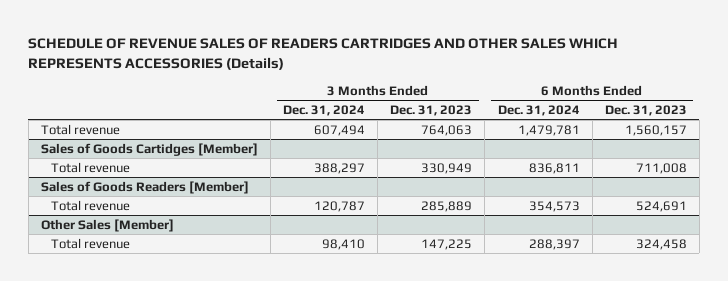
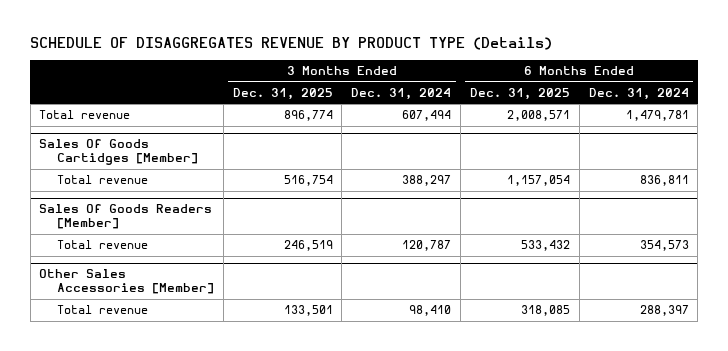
[28,38,619,71] SCHEDULE OF REVENUE SALES OF READERS CARTRIDGES AND OTHER SALES WHICH REPRESENTS ACCESSORIES (Details) -> [30,37,553,51] SCHEDULE OF DISAGGREGATES REVENUE BY PRODUCT TYPE (Details)
[390,104,473,116] Dec. 31, 2023 -> none
[604,104,687,116] Dec. 31, 2023 -> none
none -> [232,87,333,100] Dec. 31, 2025
none -> [469,87,570,100] Dec. 31, 2025
[41,142,259,156] Sales of Goods Cartidges [Member] -> [39,139,199,166] Sales Of Goods Cartidges [Member]
[41,180,250,194] Sales of Goods Readers [Member] -> [39,204,213,230] Sales Of Goods Readers [Member]
[41,218,175,232] Other Sales [Member] -> [39,269,215,295] Other Sales Accessories [Member]

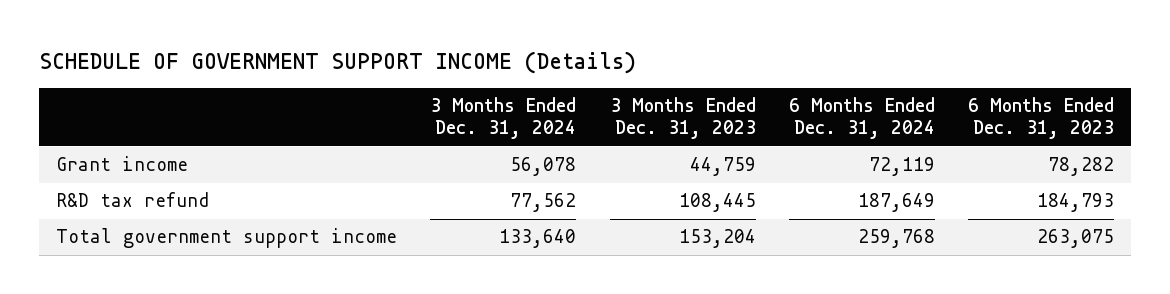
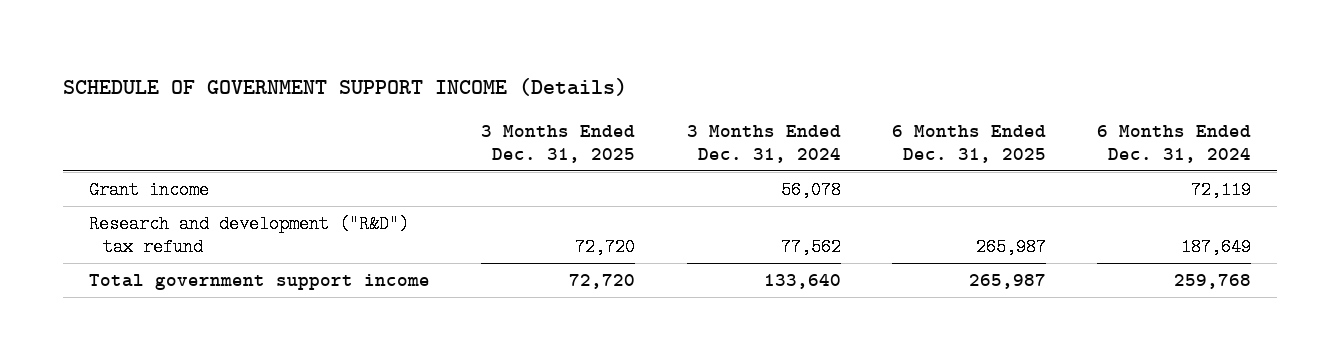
[609,97,756,140] 3 Months Ended Dec. 31, 2023 -> none
[968,97,1115,140] 6 Months Ended Dec. 31, 2023 -> none
none -> [481,124,636,164] 3 Months Ended Dec. 31, 2025
none -> [891,124,1046,164] 6 Months Ended Dec. 31, 2025
[56,192,210,208] R&D tax refund -> [89,214,410,256] Research and development ("R&D") tax refund

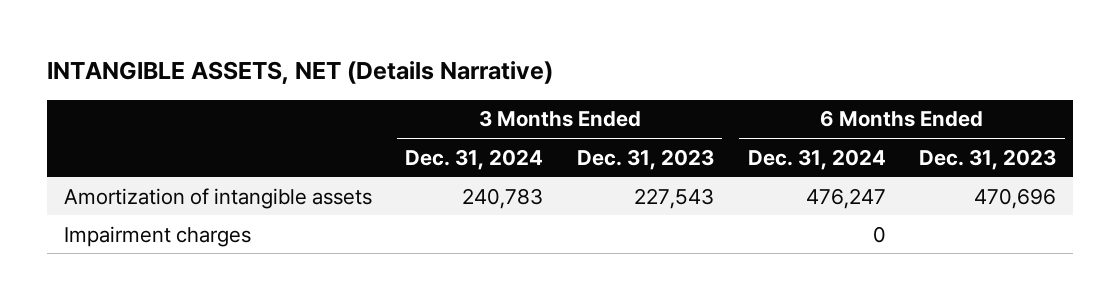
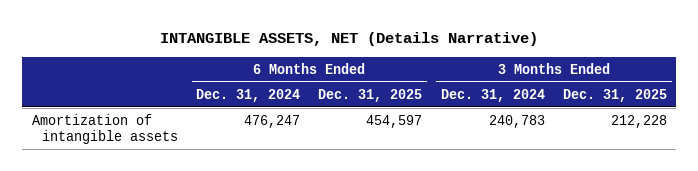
[576,148,714,170] Dec. 31, 2023 -> none
[919,148,1057,170] Dec. 31, 2023 -> none
none -> [318,88,423,102] Dec. 31, 2025
none -> [562,88,667,102] Dec. 31, 2025
[63,225,251,247] Impairment charges -> none

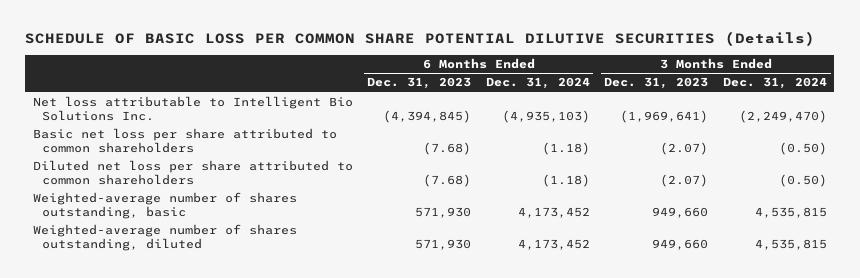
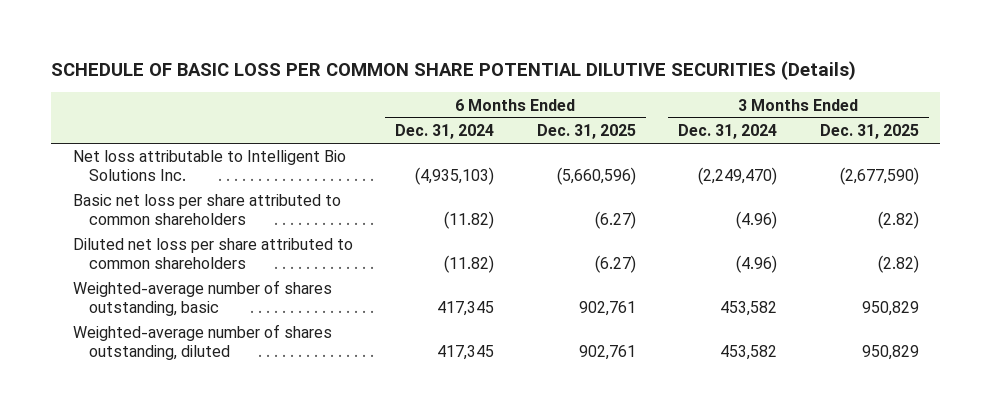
[367,77,472,90] Dec. 31, 2023 -> none
[604,77,709,90] Dec. 31, 2023 -> none
none -> [536,124,636,140] Dec. 31, 2025
none -> [819,124,919,140] Dec. 31, 2025
[541,141,590,155] (1.18) -> [444,211,495,230] (11.82)
[778,141,827,155] (0.50) -> [736,211,778,230] (4.96)
[541,173,590,187] (1.18) -> [444,255,495,274] (11.82)
[778,173,827,187] (0.50) -> [736,255,778,274] (4.96)
[517,206,590,218] 4,173,452 -> [437,301,495,317] 417,345
[754,206,827,218] 4,535,815 -> [720,301,778,317] 453,582
[517,238,590,250] 4,173,452 -> [437,345,495,361] 417,345
[754,238,827,250] 4,535,815 -> [720,345,778,361] 453,582

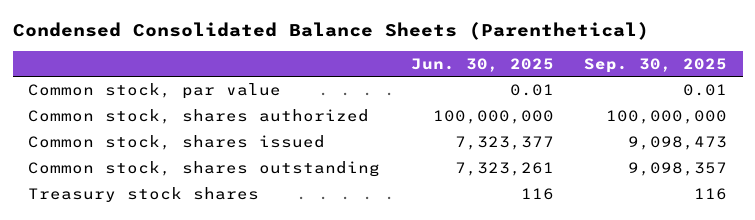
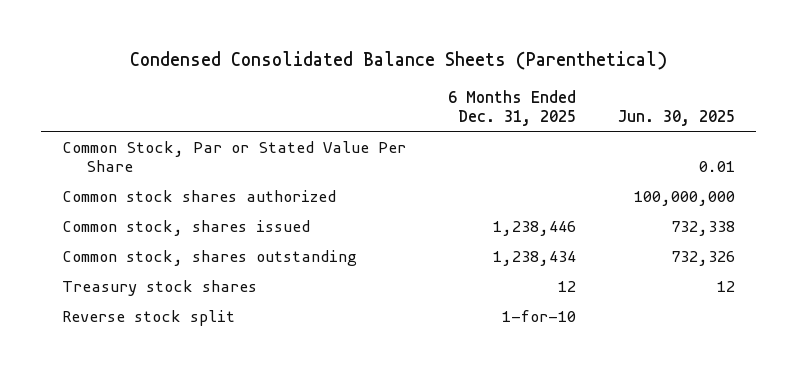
[584,57,728,73] Sep. 30, 2025 -> none
none -> [448,89,577,127] 6 Months Ended Dec. 31, 2025
[28,83,282,100] Common stock, par value -> [61,140,406,172] Common Stock, Par or Stated Value Per Share
[28,109,370,125] Common stock, shares authorized -> [61,189,336,202] Common stock shares authorized
[454,136,554,151] 7,323,377 -> [671,220,736,236] 732,338
[454,162,554,177] 7,323,261 -> [671,250,736,266] 732,326
[520,188,554,201] 116 -> [717,280,736,292] 12
none -> [61,309,235,326] Reverse stock split

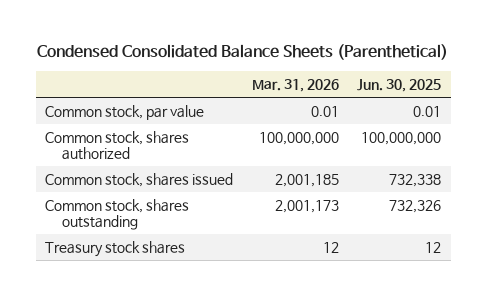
[448,89,577,127] 6 Months Ended Dec. 31, 2025 -> none
none -> [251,79,339,93] Mar. 31, 2026
[61,140,406,172] Common Stock, Par or Stated Value Per Share -> [45,105,205,121] Common stock, par value
[61,189,336,202] Common stock shares authorized -> [45,131,190,161] Common stock, shares authorized
[61,309,235,326] Reverse stock split -> none

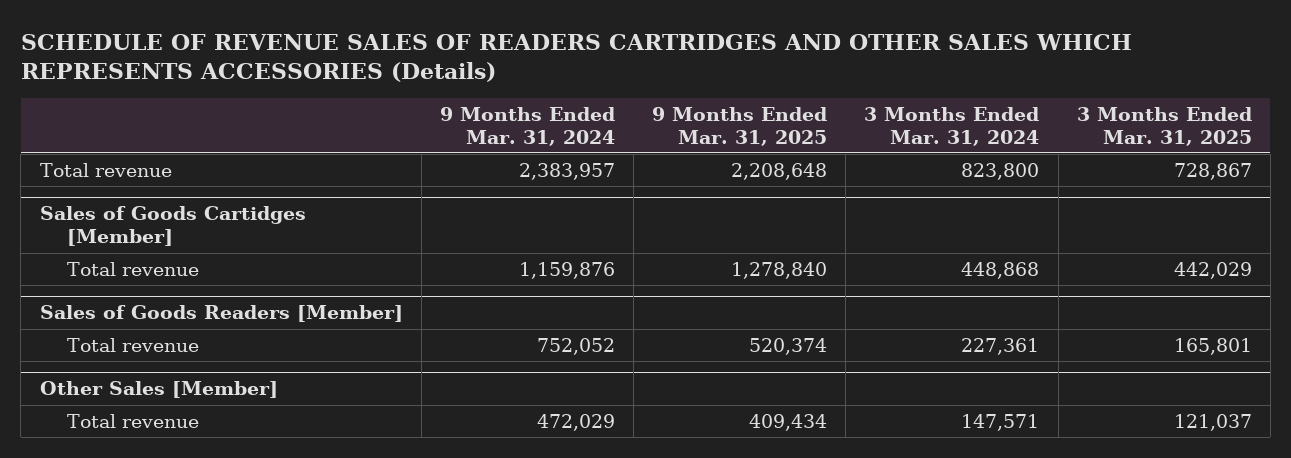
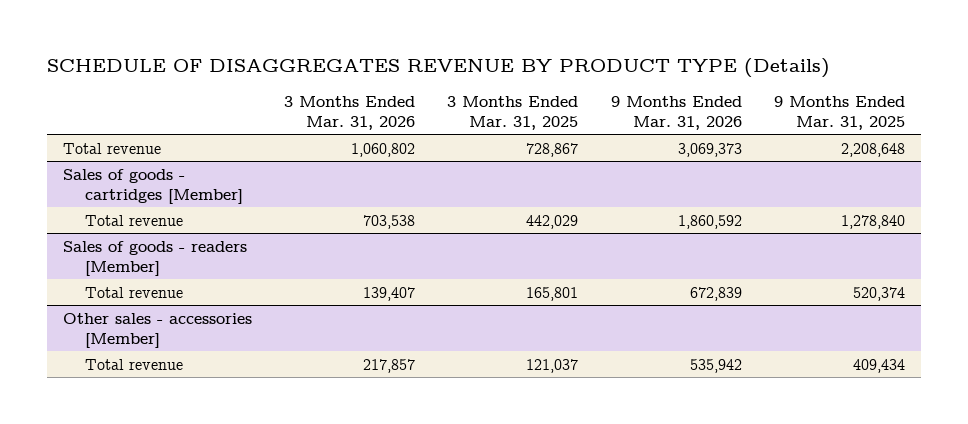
[20,33,1132,82] SCHEDULE OF REVENUE SALES OF READERS CARTRIDGES AND OTHER SALES WHICH REPRESENTS ACCESSORIES (Details) -> [46,57,830,78] SCHEDULE OF DISAGGREGATES REVENUE BY PRODUCT TYPE (Details)
[439,106,615,146] 9 Months Ended Mar. 31, 2024 -> none
[864,106,1040,146] 3 Months Ended Mar. 31, 2024 -> none
none -> [284,95,416,130] 3 Months Ended Mar. 31, 2026
none -> [610,95,742,130] 9 Months Ended Mar. 31, 2026
[39,206,306,247] Sales of Goods Cartidges [Member] -> [62,168,244,204] Sales of goods - cartridges [Member]
[39,305,403,323] Sales of Goods Readers [Member] -> [62,240,247,276] Sales of goods - readers [Member]
[39,381,278,399] Other Sales [Member] -> [62,312,252,348] Other sales - accessories [Member]

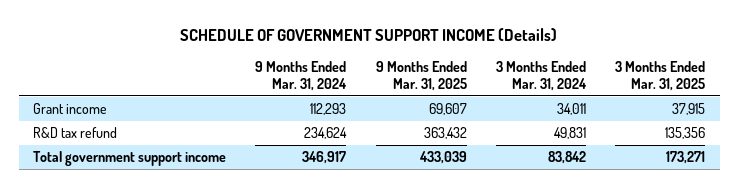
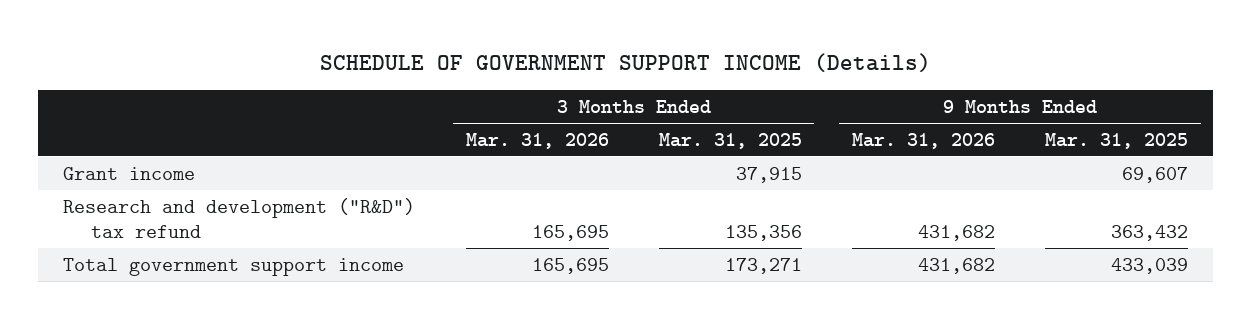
[255,61,348,91] 9 Months Ended Mar. 31, 2024 -> none
[495,61,587,91] 3 Months Ended Mar. 31, 2024 -> none
none -> [465,132,609,149] Mar. 31, 2026
none -> [852,132,996,149] Mar. 31, 2026
[33,127,118,139] R&D tax refund -> [63,197,416,239] Research and development ("R&D") tax refund

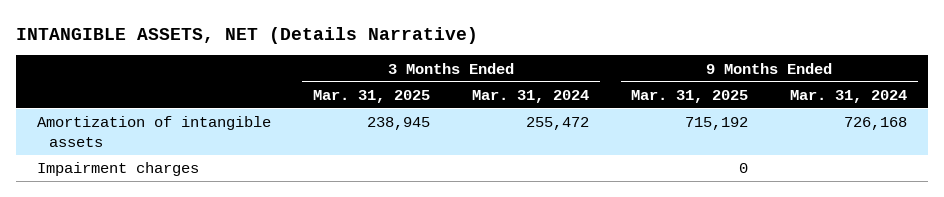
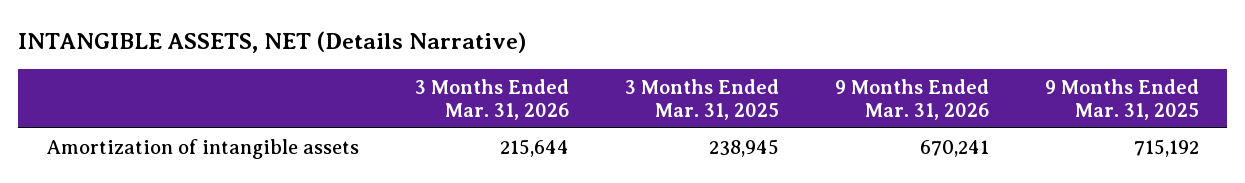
[472,89,590,103] Mar. 31, 2024 -> none
[790,89,908,103] Mar. 31, 2024 -> none
none -> [414,78,569,120] 3 Months Ended Mar. 31, 2026
none -> [834,78,989,120] 9 Months Ended Mar. 31, 2026
[36,162,199,177] Impairment charges -> none

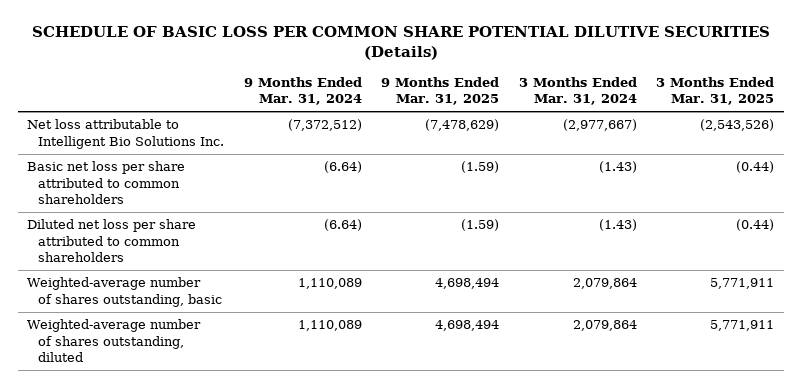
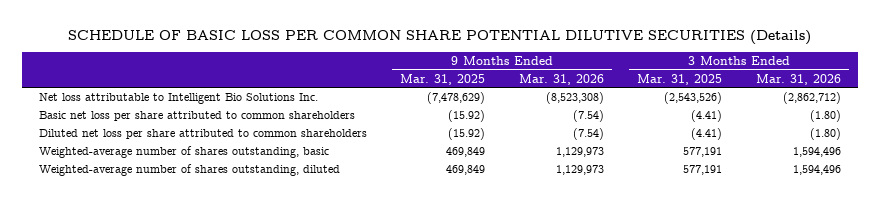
[243,77,362,106] 9 Months Ended Mar. 31, 2024 -> none
[518,77,637,106] 3 Months Ended Mar. 31, 2024 -> none
none -> [518,73,604,85] Mar. 31, 2026
none -> [755,73,841,85] Mar. 31, 2026
[461,161,500,174] (1.59) -> [448,109,486,122] (15.92)
[736,161,775,174] (0.44) -> [691,109,723,122] (4.41)
[461,219,500,232] (1.59) -> [448,127,486,140] (15.92)
[736,219,775,232] (0.44) -> [691,127,723,140] (4.41)
[435,278,500,290] 4,698,494 -> [446,146,486,157] 469,849
[710,278,775,290] 5,771,911 -> [683,146,723,157] 577,191
[435,320,500,332] 4,698,494 -> [446,164,486,175] 469,849
[710,320,775,332] 5,771,911 -> [683,164,723,175] 577,191

